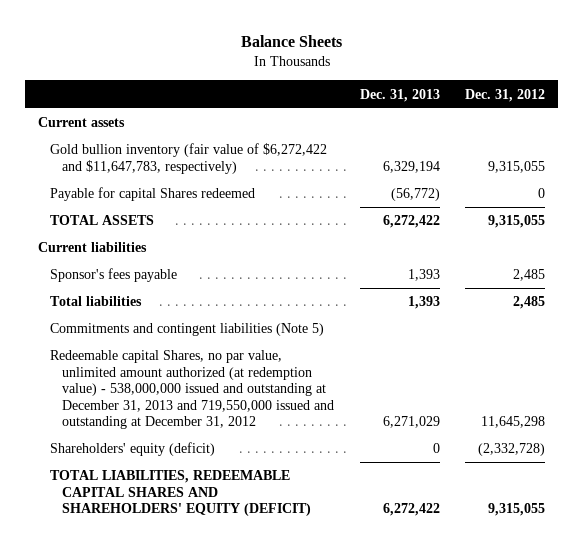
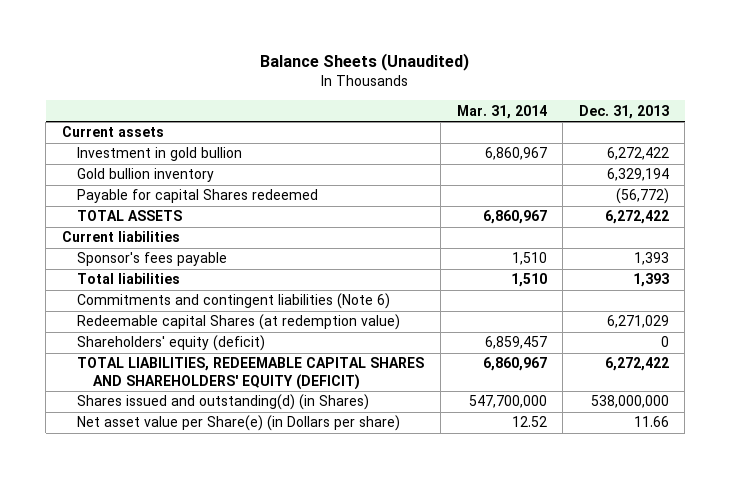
[240,35,342,48] Balance Sheets -> [260,53,470,72] Balance Sheets (Unaudited)
[465,88,546,102] Dec. 31, 2012 -> none
none -> [456,104,547,119] Mar. 31, 2014
none -> [77,147,243,162] Investment in gold bullion
[50,143,328,174] Gold bullion inventory (fair value of $6,272,422 and $11,647,783, respectively) -> [77,168,215,183] Gold bullion inventory
[50,323,325,337] Commitments and contingent liabilities (Note 5) -> [77,293,391,310] Commitments and contingent liabilities (Note 6)
[50,350,335,430] Redeemable capital Shares, no par value, unlimited amount authorized (at redemption value) - 538,000,000 issued and outstanding at December 31, 2013 and 719,550,000 issued and outstanding at December 31, 2012 -> [77,314,401,331] Redeemable capital Shares (at redemption value)
none -> [77,394,370,411] Shares issued and outstanding(d) (in Shares)
none -> [77,415,401,432] Net asset value per Share(e) (in Dollars per share)

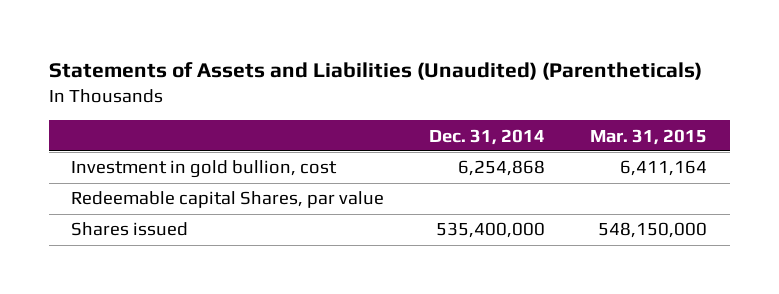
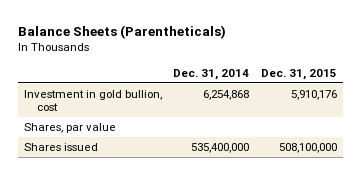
[48,62,702,81] Statements of Assets and Liabilities (Unaudited) (Parentheticals) -> [17,24,226,39] Balance Sheets (Parentheticals)
[590,128,708,145] Mar. 31, 2015 -> none
none -> [260,68,337,80] Dec. 31, 2015
[71,191,385,209] Redeemable capital Shares, par value -> [23,122,116,133] Shares, par value

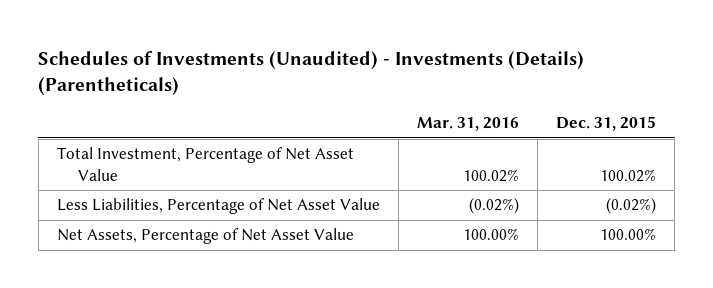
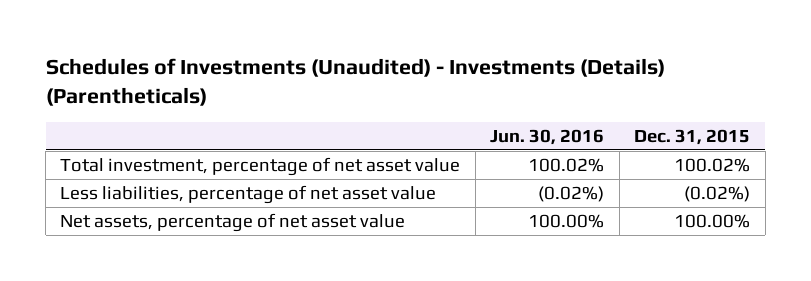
[416,117,519,132] Mar. 31, 2016 -> none
none -> [490,128,605,145] Jun. 30, 2016
[56,147,354,182] Total Investment, Percentage of Net Asset Value -> [60,156,461,176] Total investment, percentage of net asset value
[56,198,380,215] Less Liabilities, Percentage of Net Asset Value -> [60,184,437,204] Less liabilities, percentage of net asset value
[56,228,354,245] Net Assets, Percentage of Net Asset Value -> [60,212,406,232] Net assets, percentage of net asset value

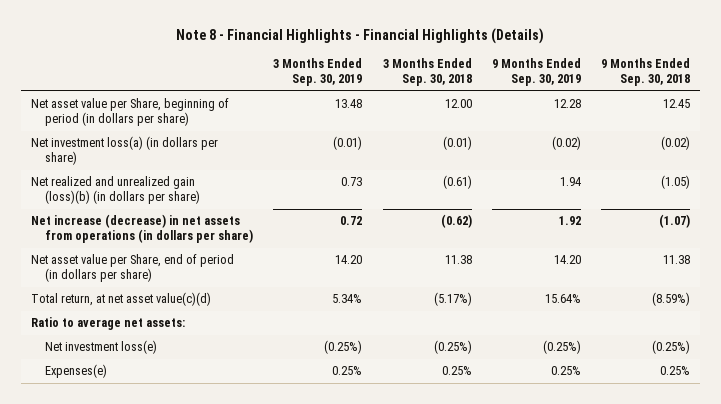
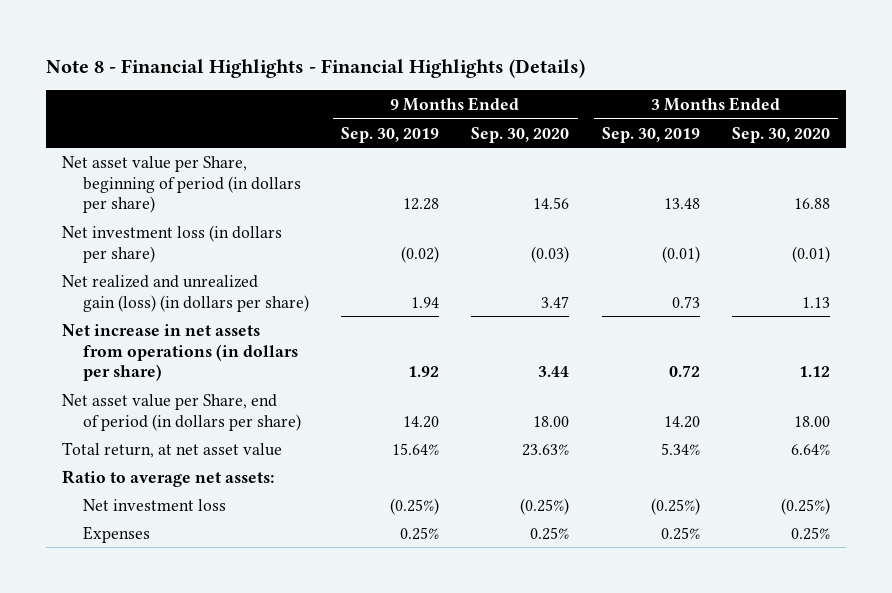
[382,58,472,87] 3 Months Ended Sep. 30, 2018 -> none
[600,58,690,87] 9 Months Ended Sep. 30, 2018 -> none
none -> [471,126,570,143] Sep. 30, 2020
none -> [732,126,831,143] Sep. 30, 2020
[30,136,218,166] Net investment loss(a) (in dollars per share) -> [62,224,283,263] Net investment loss (in dollars per share)
[30,176,201,205] Net realized and unrealized gain (loss)(b) (in dollars per share) -> [62,274,309,312] Net realized and unrealized gain (loss) (in dollars per share)
[30,214,254,244] Net increase (decrease) in net assets from operations (in dollars per share) -> [62,323,298,382] Net increase in net assets from operations (in dollars per share)
[30,292,211,307] Total return, at net asset value(c)(d) -> [62,441,283,458] Total return, at net asset value
[45,340,158,355] Net investment loss(e) -> [82,498,226,511] Net investment loss
[45,364,108,379] Expenses(e) -> [82,525,150,543] Expenses

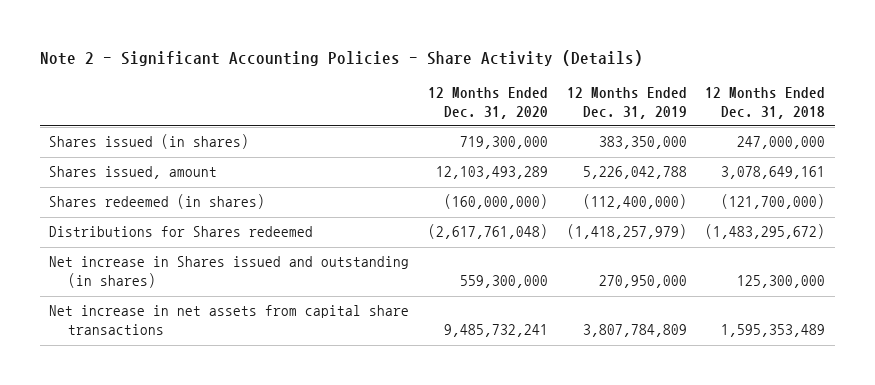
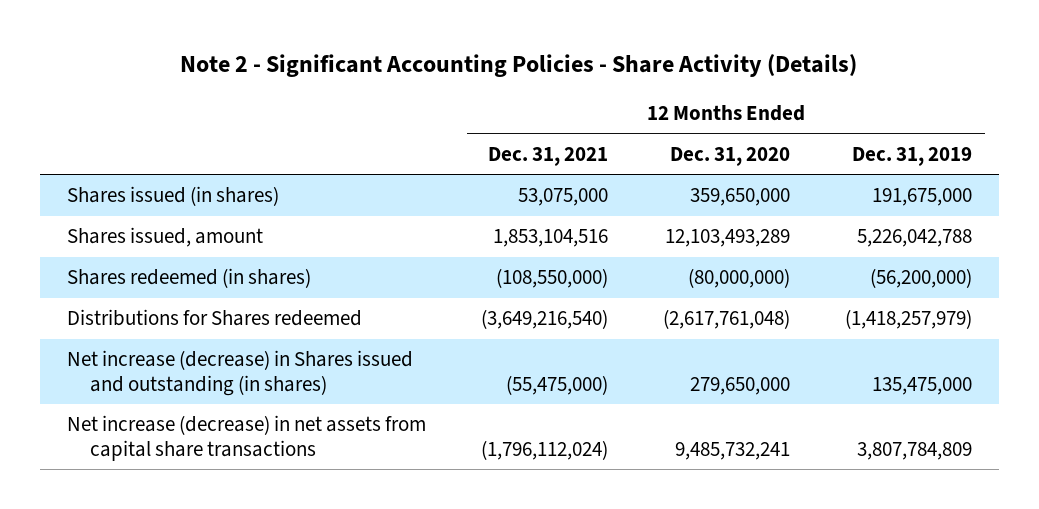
[705,86,826,119] 12 Months Ended Dec. 31, 2018 -> none
none -> [487,146,608,166] Dec. 31, 2021
[459,136,548,150] 719,300,000 -> [689,188,790,207] 359,650,000
[598,136,687,150] 383,350,000 -> [871,188,972,207] 191,675,000
[443,194,548,210] (160,000,000) -> [687,268,790,289] (80,000,000)
[582,194,687,210] (112,400,000) -> [869,268,972,289] (56,200,000)
[49,256,410,289] Net increase in Shares issued and outstanding (in shares) -> [67,350,414,396] Net increase (decrease) in Shares issued and outstanding (in shares)
[459,275,548,289] 559,300,000 -> [689,376,790,395] 279,650,000
[598,275,687,289] 270,950,000 -> [871,376,972,395] 135,475,000
[49,305,410,336] Net increase in net assets from capital share transactions -> [67,415,427,461] Net increase (decrease) in net assets from capital share transactions

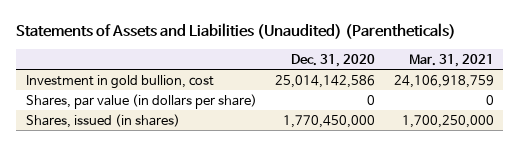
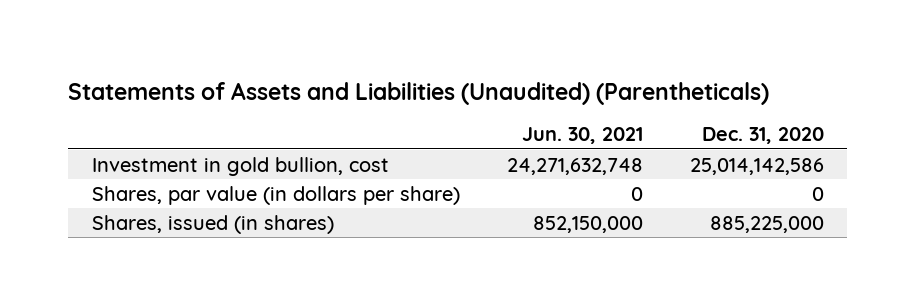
[409,53,495,67] Mar. 31, 2021 -> none
none -> [521,127,643,145] Jun. 30, 2021
[283,114,376,128] 1,770,450,000 -> [709,215,824,233] 885,225,000

